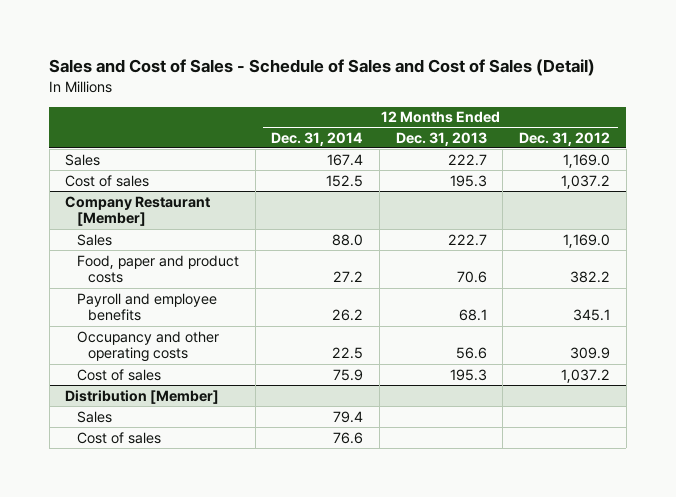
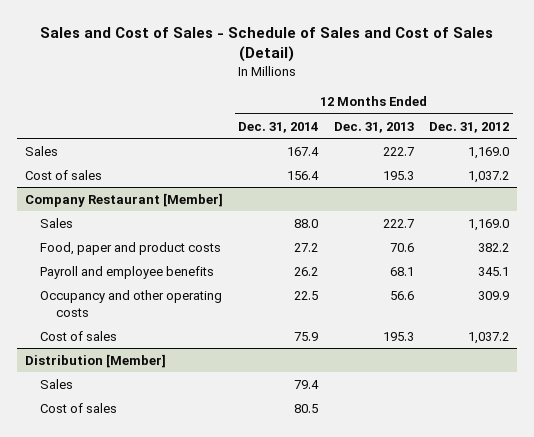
[326,174,364,187] 152.5 -> [287,170,320,180] 156.4
[333,431,364,444] 76.6 -> [294,403,319,413] 80.5

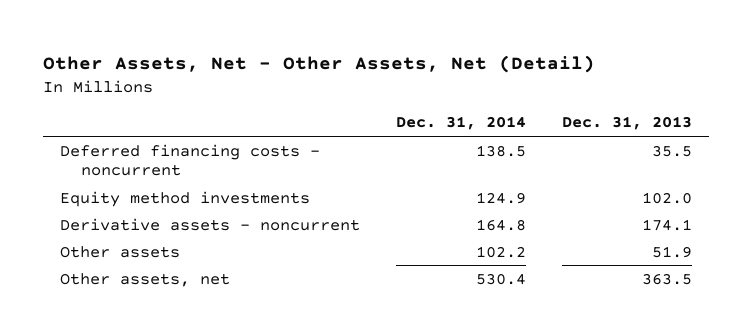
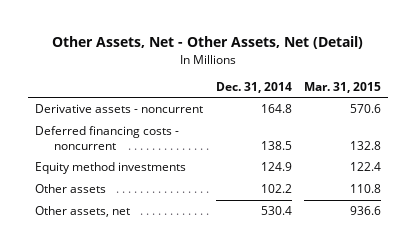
[561,116,692,131] Dec. 31, 2013 -> none
none -> [304,81,382,93] Mar. 31, 2015
[60,217,361,231] Derivative assets - noncurrent -> [34,104,203,114] Derivative assets - noncurrent

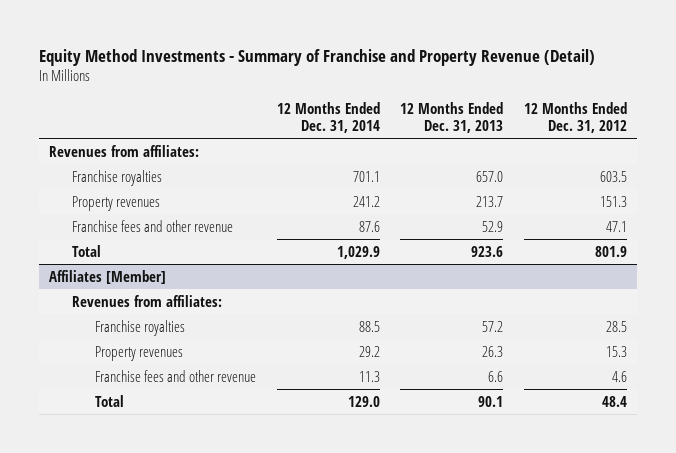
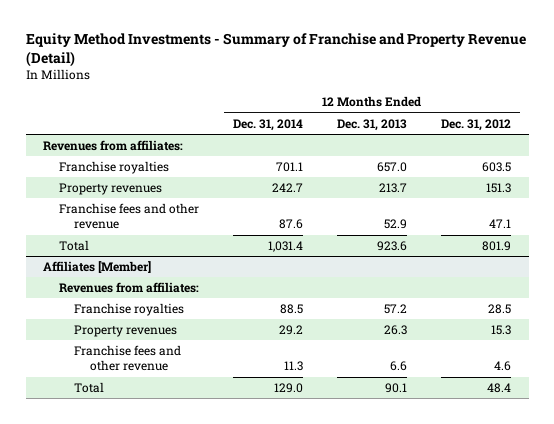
[352,195,380,207] 241.2 -> [271,183,303,193] 242.7
[336,245,380,259] 1,029.9 -> [267,241,303,253] 1,031.4

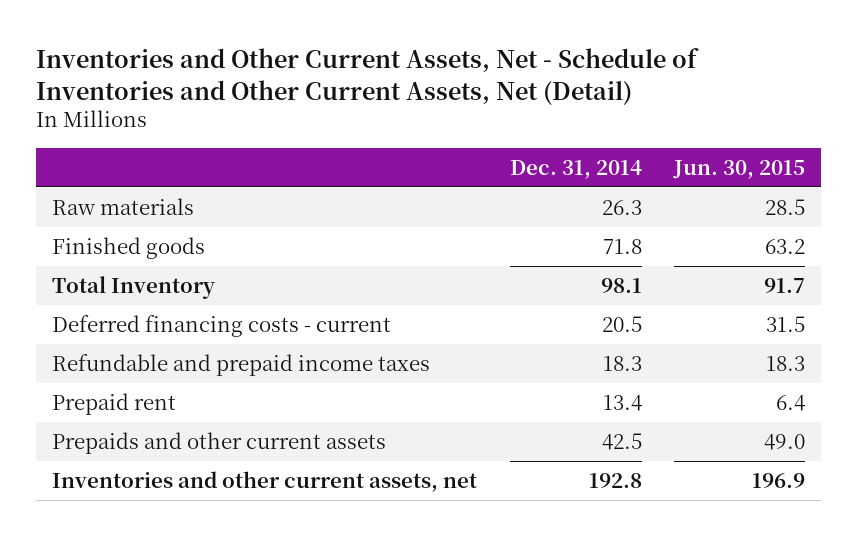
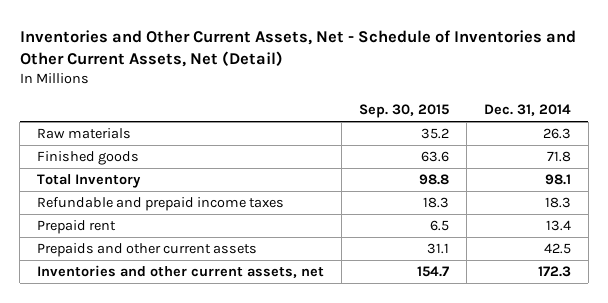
[673,159,806,179] Jun. 30, 2015 -> none
none -> [358,103,449,118] Sep. 30, 2015
[52,314,392,337] Deferred financing costs - current -> none
[588,472,642,488] 192.8 -> [537,266,571,278] 172.3

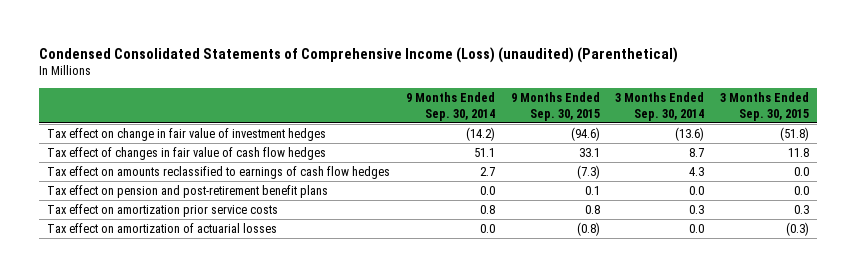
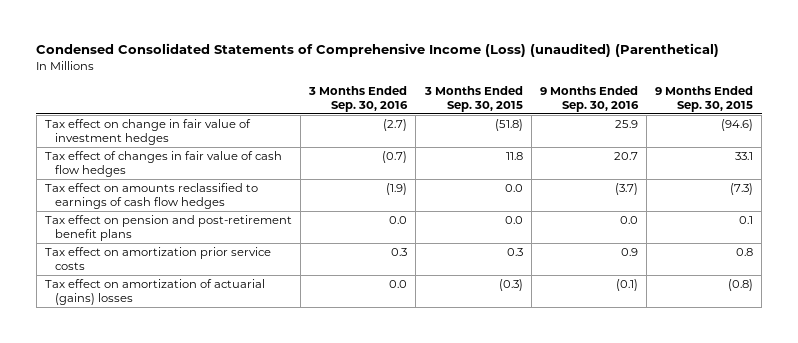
[405,91,495,121] 9 Months Ended Sep. 30, 2014 -> none
[615,91,705,121] 3 Months Ended Sep. 30, 2014 -> none
none -> [308,85,409,112] 3 Months Ended Sep. 30, 2016
none -> [539,85,639,112] 9 Months Ended Sep. 30, 2016
[47,222,278,233] Tax effect on amortization of actuarial losses -> [45,279,266,306] Tax effect on amortization of actuarial (gains) losses

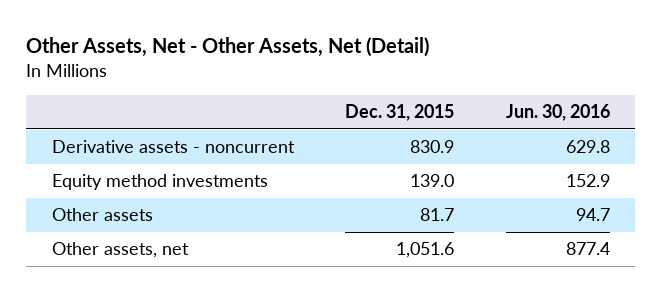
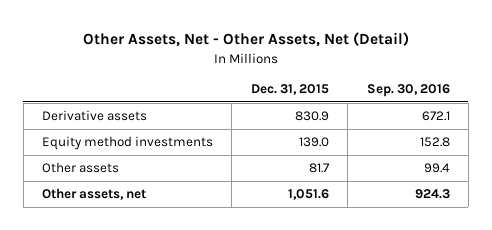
[505,103,610,121] Jun. 30, 2016 -> none
none -> [366,84,450,98] Sep. 30, 2016
[52,140,296,154] Derivative assets - noncurrent -> [41,110,147,122] Derivative assets

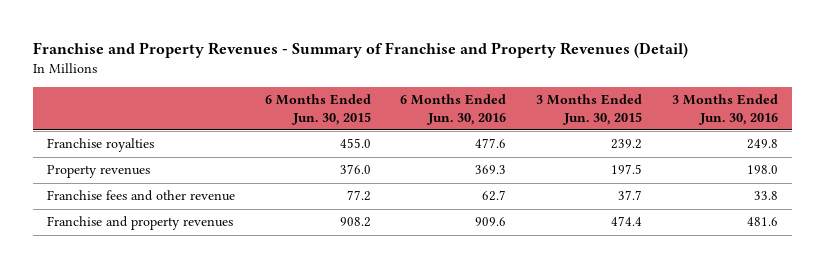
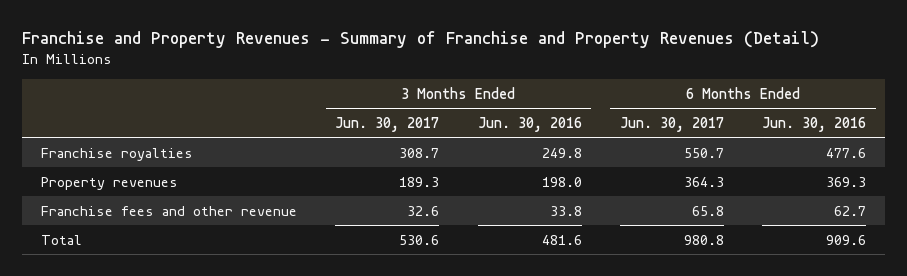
[264,94,371,125] 6 Months Ended Jun. 30, 2015 -> none
[535,94,642,125] 3 Months Ended Jun. 30, 2015 -> none
none -> [335,116,440,132] Jun. 30, 2017
none -> [619,116,724,132] Jun. 30, 2017
[47,216,234,231] Franchise and property revenues -> [40,234,82,245] Total

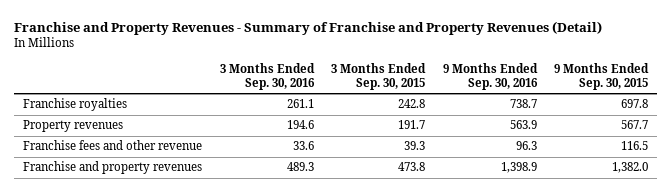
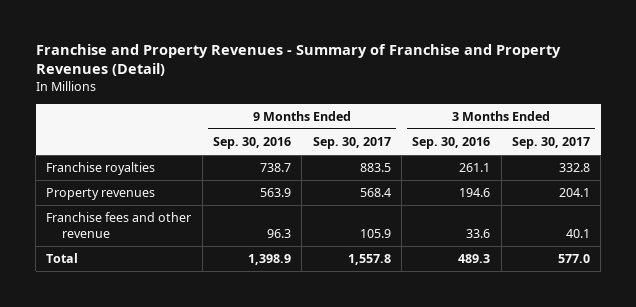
[331,62,427,91] 3 Months Ended Sep. 30, 2015 -> none
[554,62,650,91] 9 Months Ended Sep. 30, 2015 -> none
none -> [312,137,391,150] Sep. 30, 2017
none -> [511,137,590,150] Sep. 30, 2017
[23,161,203,175] Franchise and property revenues -> [46,253,79,264] Total

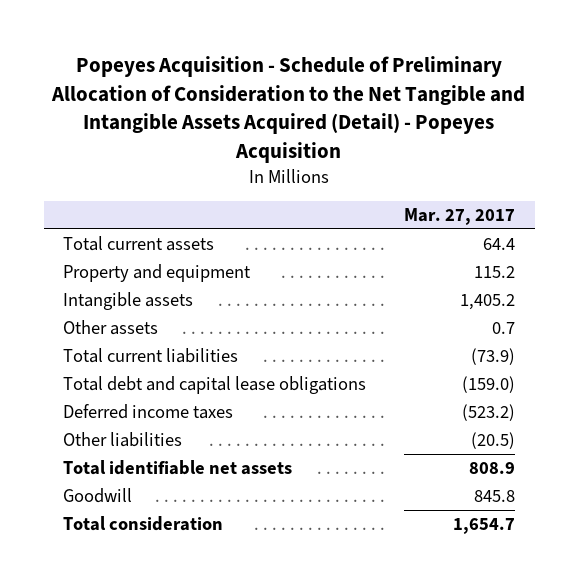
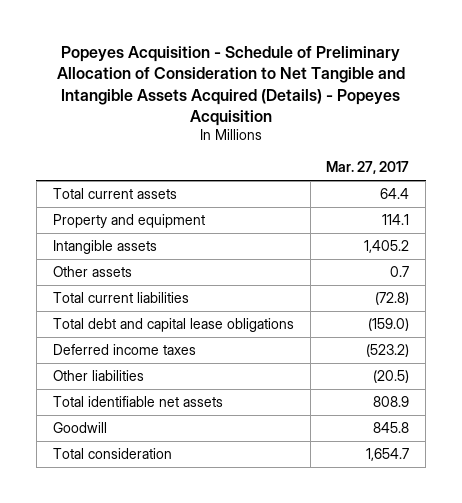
[51,56,526,163] Popeyes Acquisition - Schedule of Preliminary Allocation of Consideration to the Net Tangible and Intangible Assets Acquired (Detail) - Popeyes Acquisition -> [57,45,406,126] Popeyes Acquisition - Schedule of Preliminary Allocation of Consideration to Net Tangible and Intangible Assets Acquired (Details) - Popeyes Acquisition
[474,265,516,278] 115.2 -> [382,214,410,226] 114.1
[471,347,516,365] (73.9) -> [375,292,410,306] (72.8)

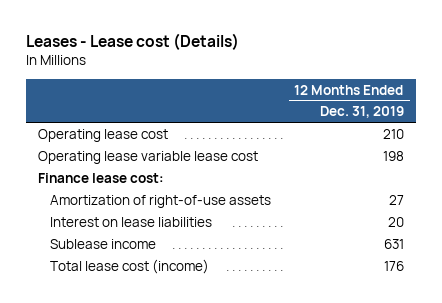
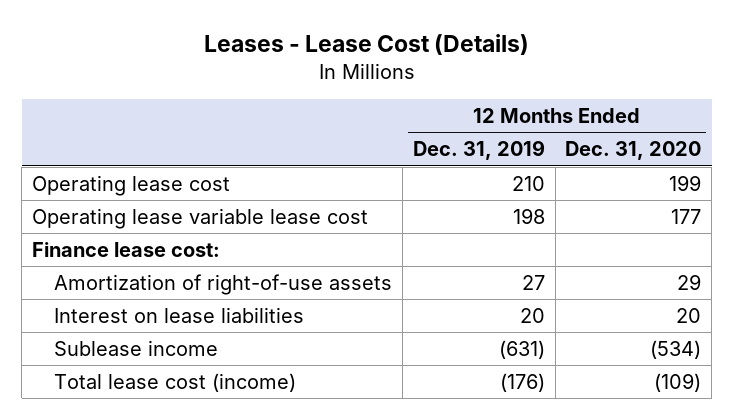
[25,33,239,51] Leases - Lease cost (Details) -> [203,34,529,56] Leases - Lease Cost (Details)
none -> [565,141,702,161] Dec. 31, 2020
[383,238,404,249] 631 -> [498,339,545,359] (631)
[383,260,404,271] 176 -> [499,372,545,392] (176)

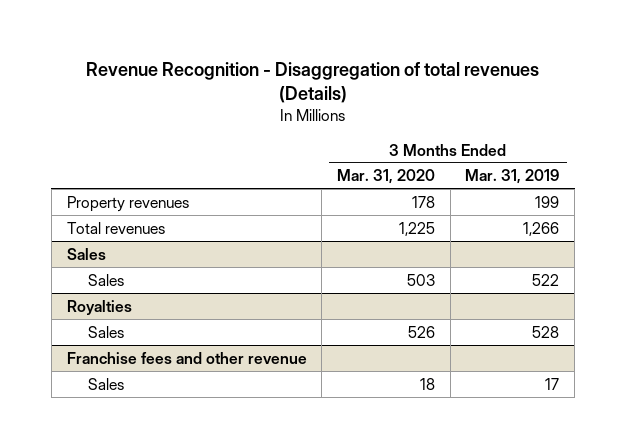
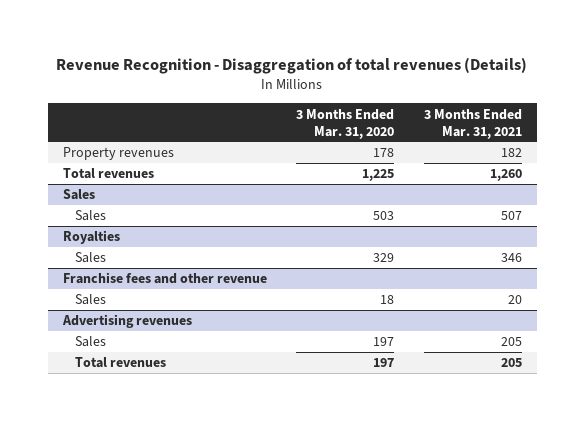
[465,169,560,185] Mar. 31, 2019 -> none
none -> [423,108,522,139] 3 Months Ended Mar. 31, 2021
[407,325,435,338] 526 -> [373,253,395,263] 329
none -> [61,314,192,329] Advertising revenues
none -> [75,336,107,348] Sales
none -> [75,357,167,369] Total revenues

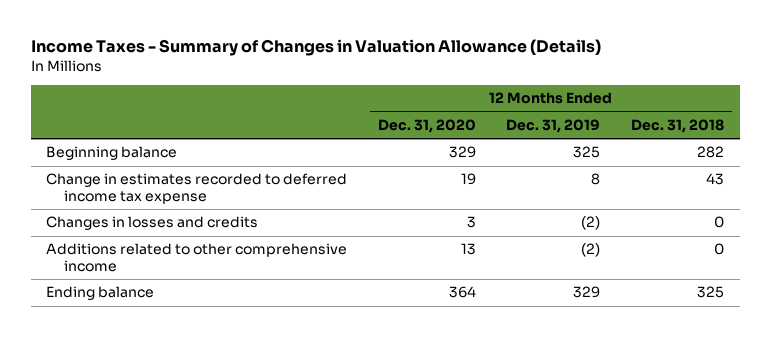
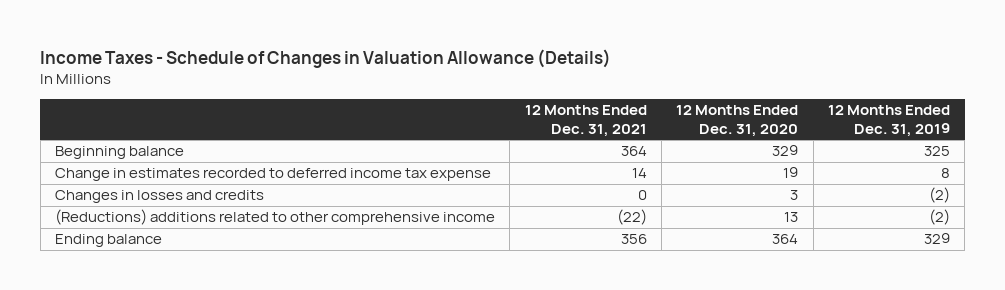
[30,39,601,57] Income Taxes - Summary of Changes in Valuation Allowance (Details) -> [40,48,612,68] Income Taxes - Schedule of Changes in Valuation Allowance (Details)
[631,118,725,133] Dec. 31, 2018 -> none
none -> [524,105,647,137] 12 Months Ended Dec. 31, 2021
[45,243,347,273] Additions related to other comprehensive income -> [55,209,496,226] (Reductions) additions related to other comprehensive income

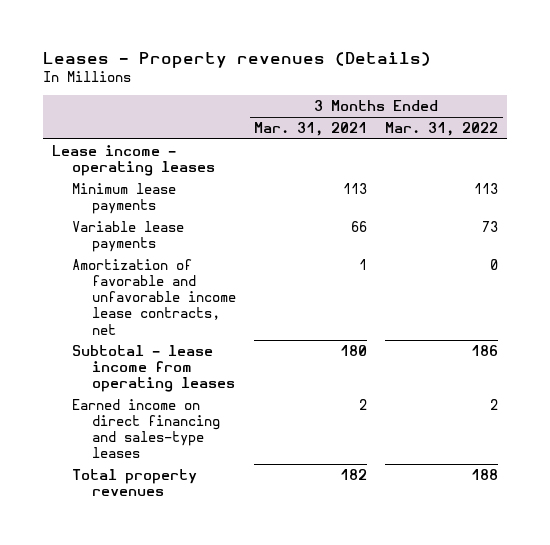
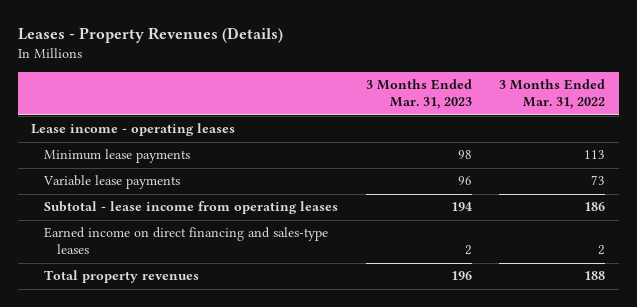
[42,51,431,68] Leases - Property revenues (Details) -> [17,27,283,44] Leases - Property Revenues (Details)
[254,121,368,136] Mar. 31, 2021 -> none
none -> [365,79,472,110] 3 Months Ended Mar. 31, 2023
[72,258,237,335] Amortization of favorable and unfavorable income lease contracts, net -> none

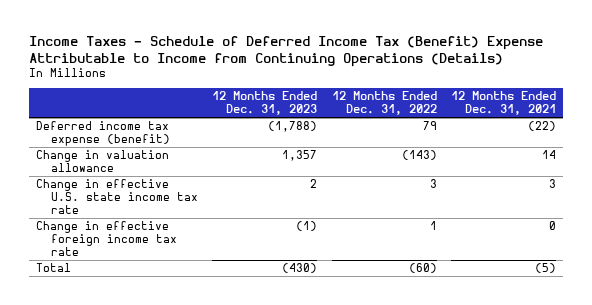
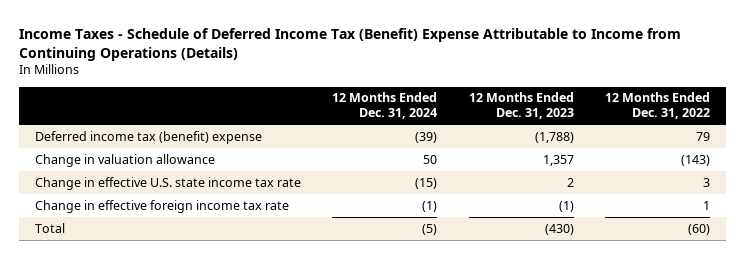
[451,91,557,116] 12 Months Ended Dec. 31, 2021 -> none
none -> [332,92,438,120] 12 Months Ended Dec. 31, 2024
[35,121,170,147] Deferred income tax expense (benefit) -> [35,130,263,144] Deferred income tax (benefit) expense

